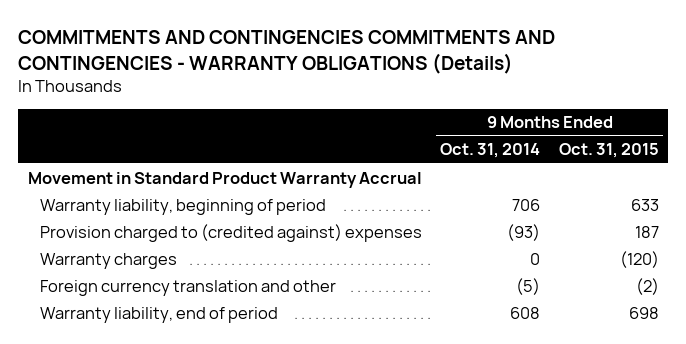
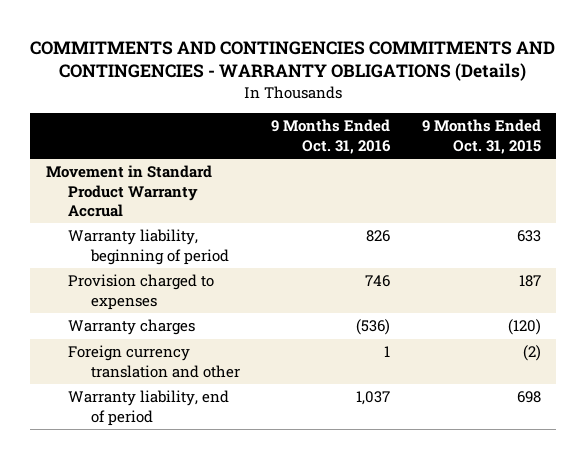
[440,143,541,159] Oct. 31, 2014 -> none
none -> [271,119,392,154] 9 Months Ended Oct. 31, 2016
[40,223,423,242] Provision charged to (credited against) expenses -> [68,274,215,310] Provision charged to expenses

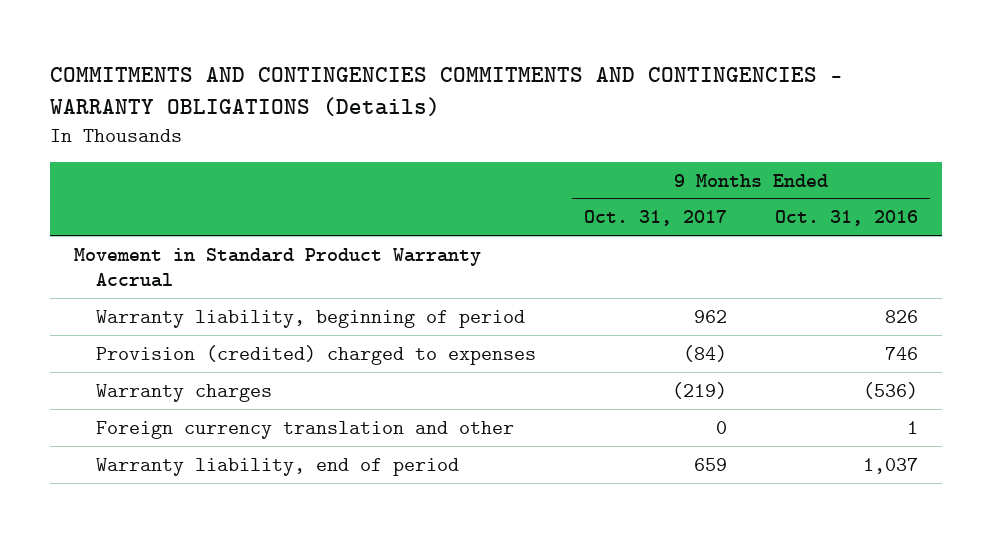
[421,119,541,154] 9 Months Ended Oct. 31, 2015 -> none
none -> [583,210,727,227] Oct. 31, 2017
[68,274,215,310] Provision charged to expenses -> [95,344,536,365] Provision (credited) charged to expenses

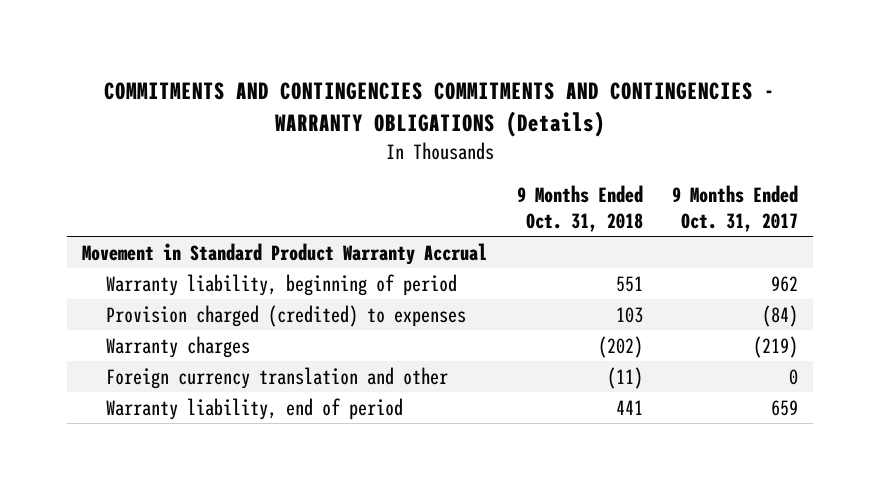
[774,210,918,227] Oct. 31, 2016 -> none
none -> [516,185,643,232] 9 Months Ended Oct. 31, 2018
[95,344,536,365] Provision (credited) charged to expenses -> [105,304,466,327] Provision charged (credited) to expenses

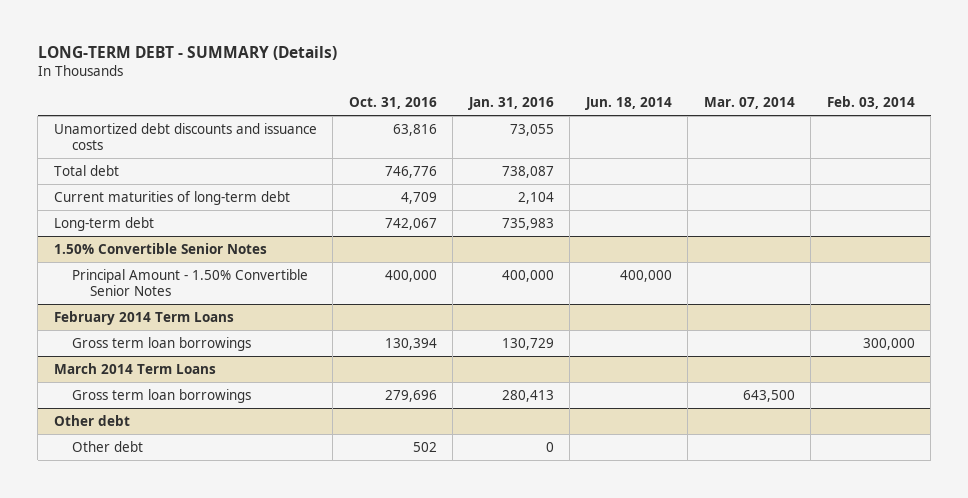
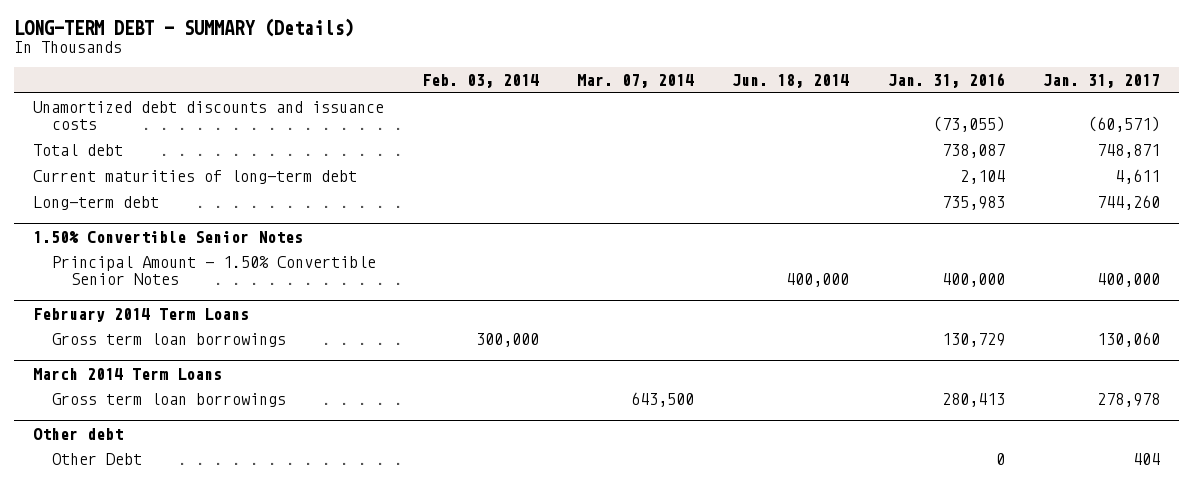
[348,97,437,110] Oct. 31, 2016 -> none
none -> [1042,74,1160,89] Jan. 31, 2017
[509,123,554,136] 73,055 -> [932,115,1005,132] (73,055)
[72,440,144,452] Other debt -> [52,453,143,466] Other Debt

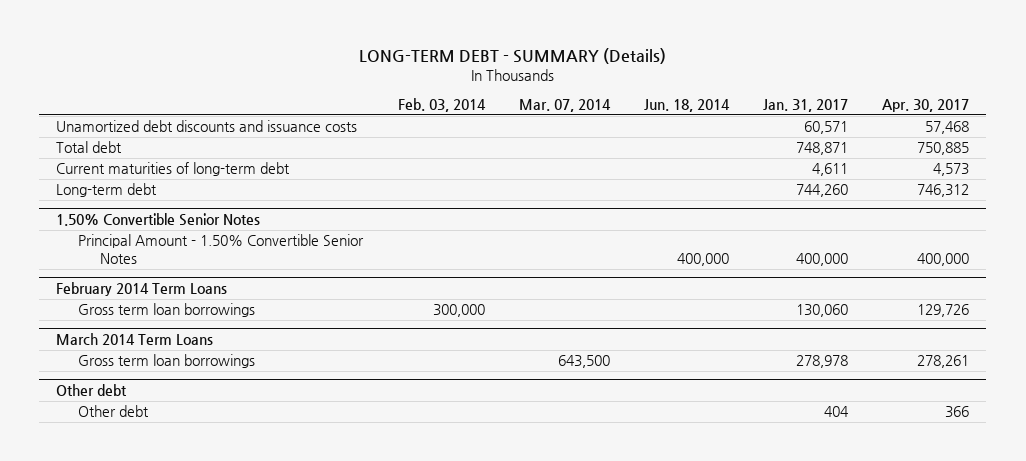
[887,73,1005,89] Jan. 31, 2016 -> none
none -> [882,99,970,113] Apr. 30, 2017
[1087,115,1160,132] (60,571) -> [804,121,849,135] 60,571
[52,453,143,466] Other Debt -> [78,405,150,418] Other debt

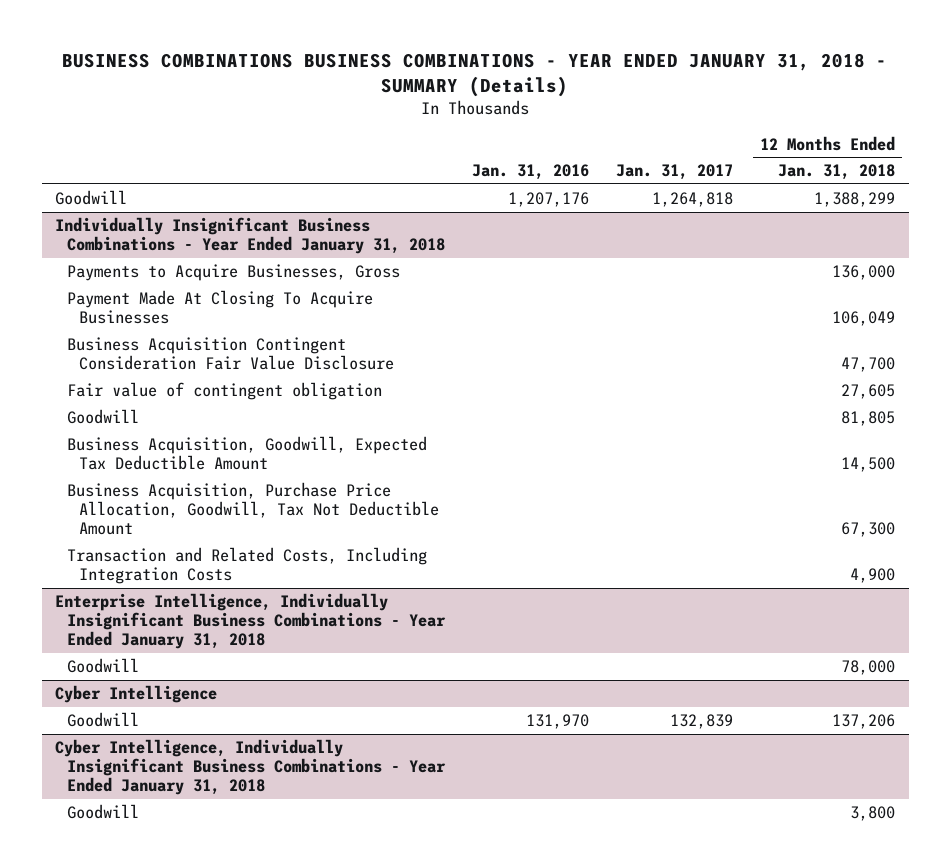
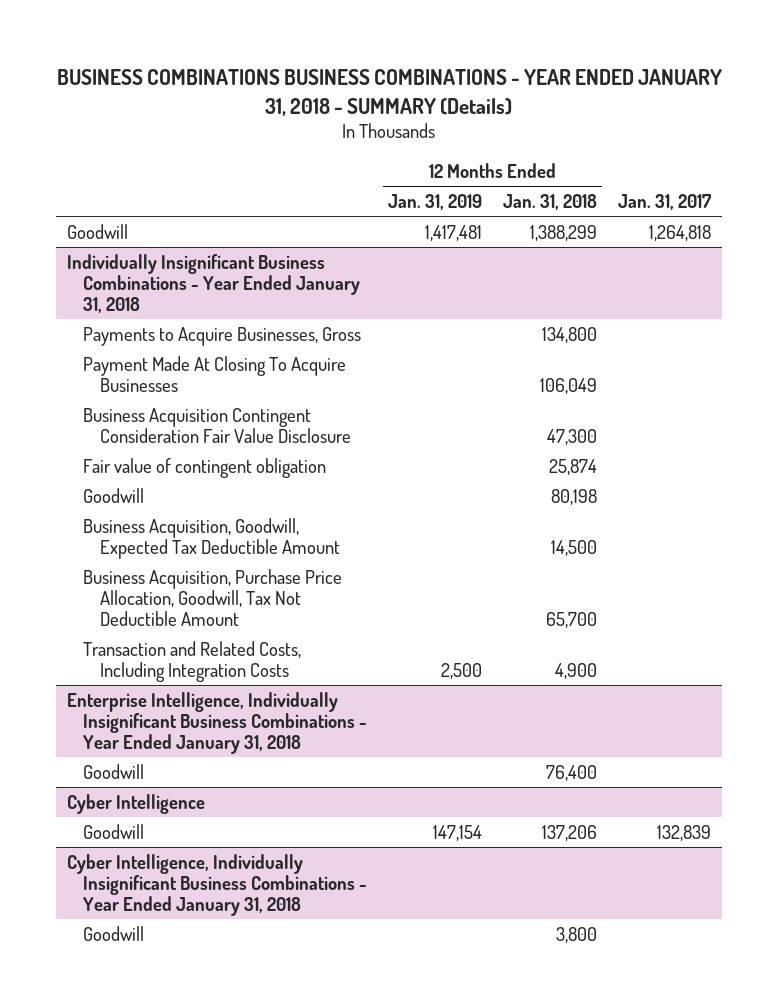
[472,164,590,181] Jan. 31, 2016 -> none
none -> [388,193,483,210] Jan. 31, 2019
[832,264,896,280] 136,000 -> [542,326,598,343] 134,800
[841,357,896,373] 47,700 -> [547,428,598,445] 47,300
[841,383,896,399] 27,605 -> [549,458,598,475] 25,874
[841,410,896,426] 81,805 -> [551,488,598,505] 80,198
[841,522,896,538] 67,300 -> [546,611,598,628] 65,700
[841,659,896,675] 78,000 -> [546,764,598,781] 76,400

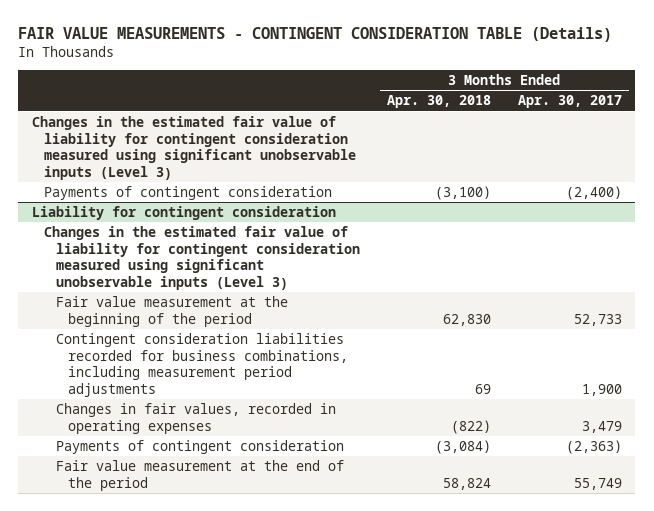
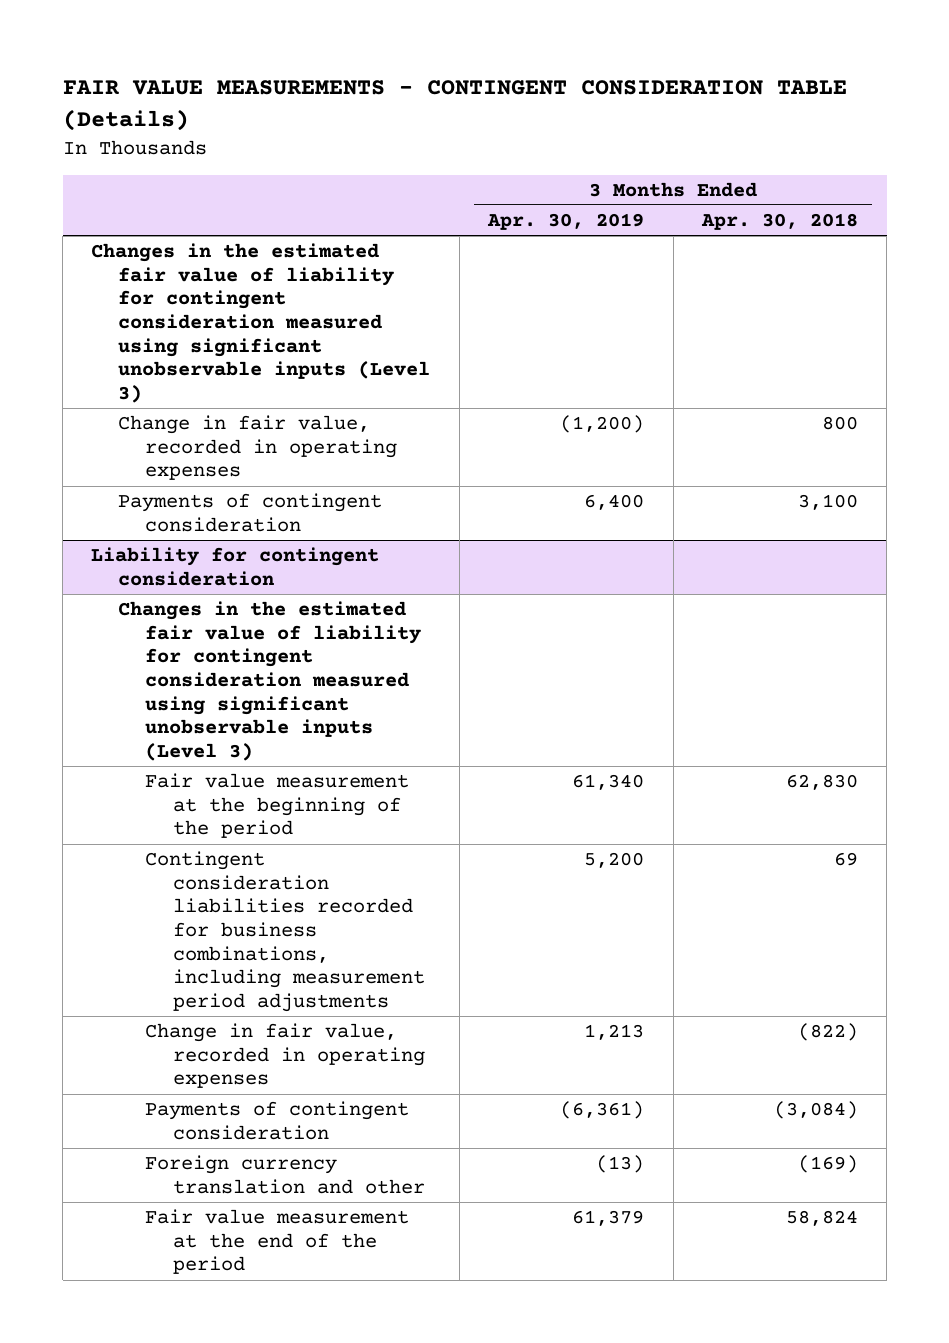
[517,95,622,109] Apr. 30, 2017 -> none
none -> [487,212,645,230] Apr. 30, 2019
none -> [118,415,398,481] Change in fair value, recorded in operating expenses
[435,185,492,200] (3,100) -> [797,494,858,511] 3,100
[56,402,337,434] Changes in fair values, recorded in operating expenses -> [145,1023,425,1089] Change in fair value, recorded in operating expenses
none -> [145,1155,425,1194] Foreign currency translation and other

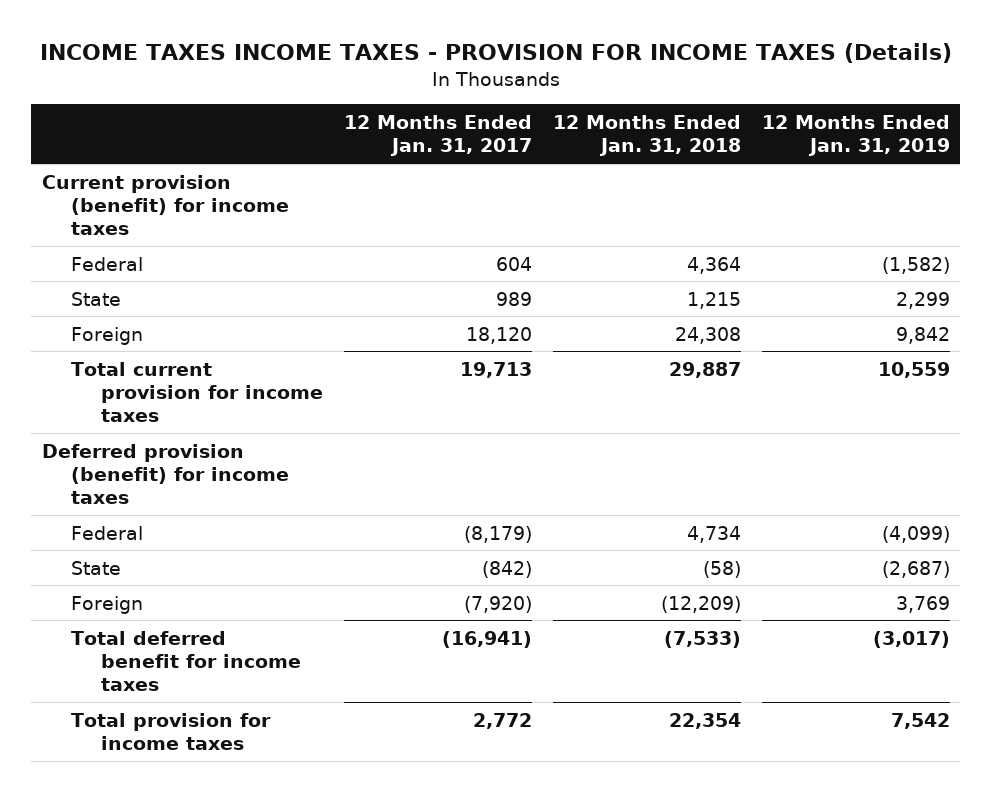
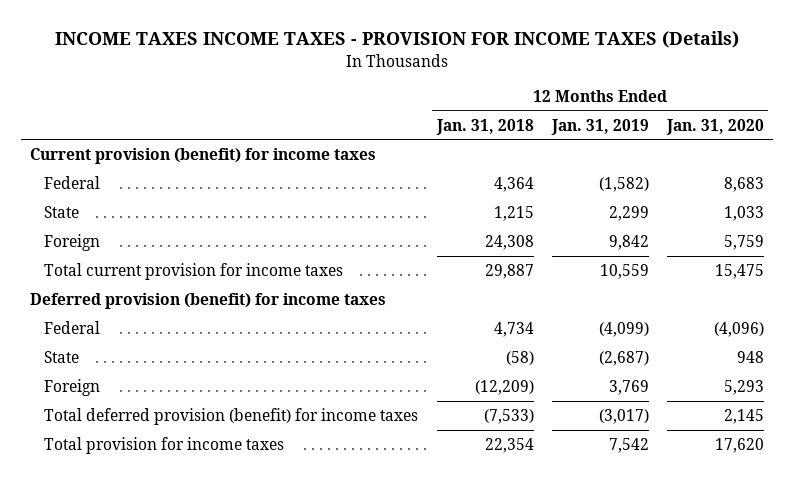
[343,114,532,157] 12 Months Ended Jan. 31, 2017 -> none
none -> [665,118,764,135] Jan. 31, 2020
[71,630,301,692] Total deferred benefit for income taxes -> [44,407,419,425] Total deferred provision (benefit) for income taxes

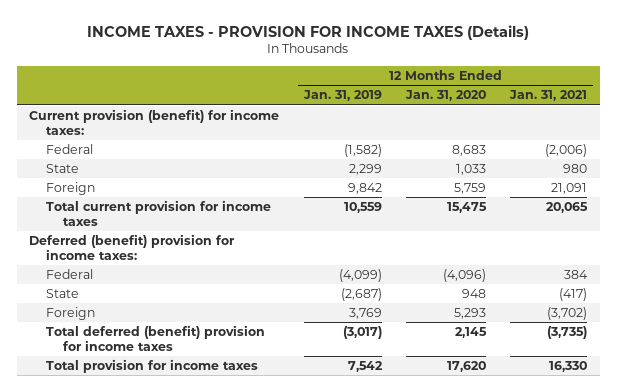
[55,31,740,49] INCOME TAXES INCOME TAXES - PROVISION FOR INCOME TAXES (Details) -> [87,24,530,40] INCOME TAXES - PROVISION FOR INCOME TAXES (Details)
[435,118,534,135] Jan. 31, 2018 -> none
none -> [509,90,588,102] Jan. 31, 2021
[30,147,377,164] Current provision (benefit) for income taxes -> [29,109,280,135] Current provision (benefit) for income taxes:
[30,292,387,309] Deferred provision (benefit) for income taxes -> [29,234,236,260] Deferred (benefit) provision for income taxes:
[44,407,419,425] Total deferred provision (benefit) for income taxes -> [46,325,266,351] Total deferred (benefit) provision for income taxes

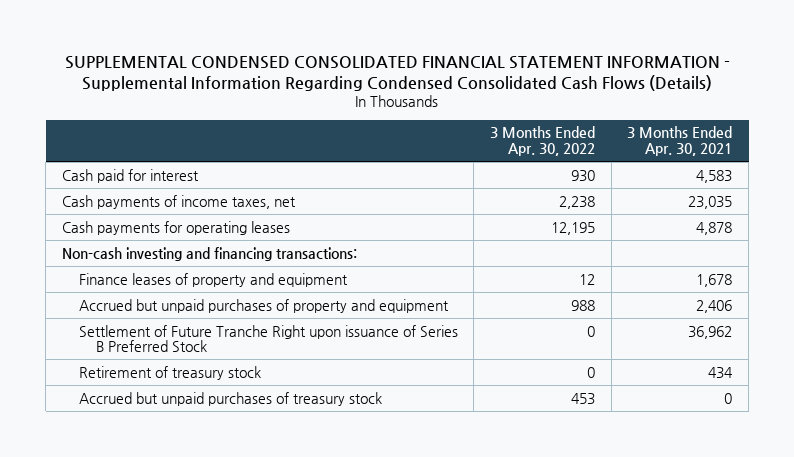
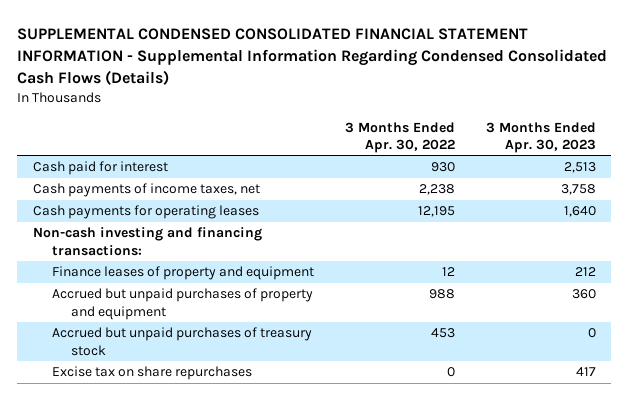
[627,126,733,157] 3 Months Ended Apr. 30, 2021 -> none
none -> [485,121,596,153] 3 Months Ended Apr. 30, 2023
[78,324,458,353] Settlement of Future Tranche Right upon issuance of Series B Preferred Stock -> none
[78,365,261,380] Retirement of treasury stock -> none
none -> [51,366,252,381] Excise tax on share repurchases

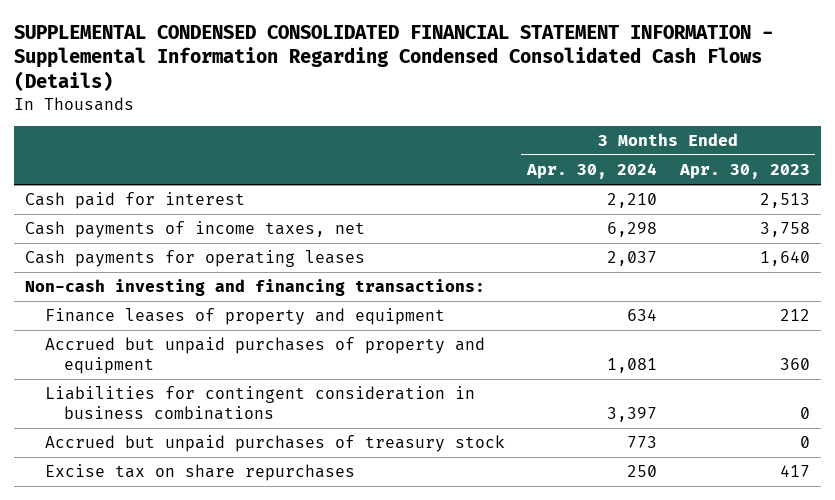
[344,121,455,153] 3 Months Ended Apr. 30, 2022 -> none
none -> [526,163,658,180] Apr. 30, 2024
none -> [44,386,475,420] Liabilities for contingent consideration in business combinations

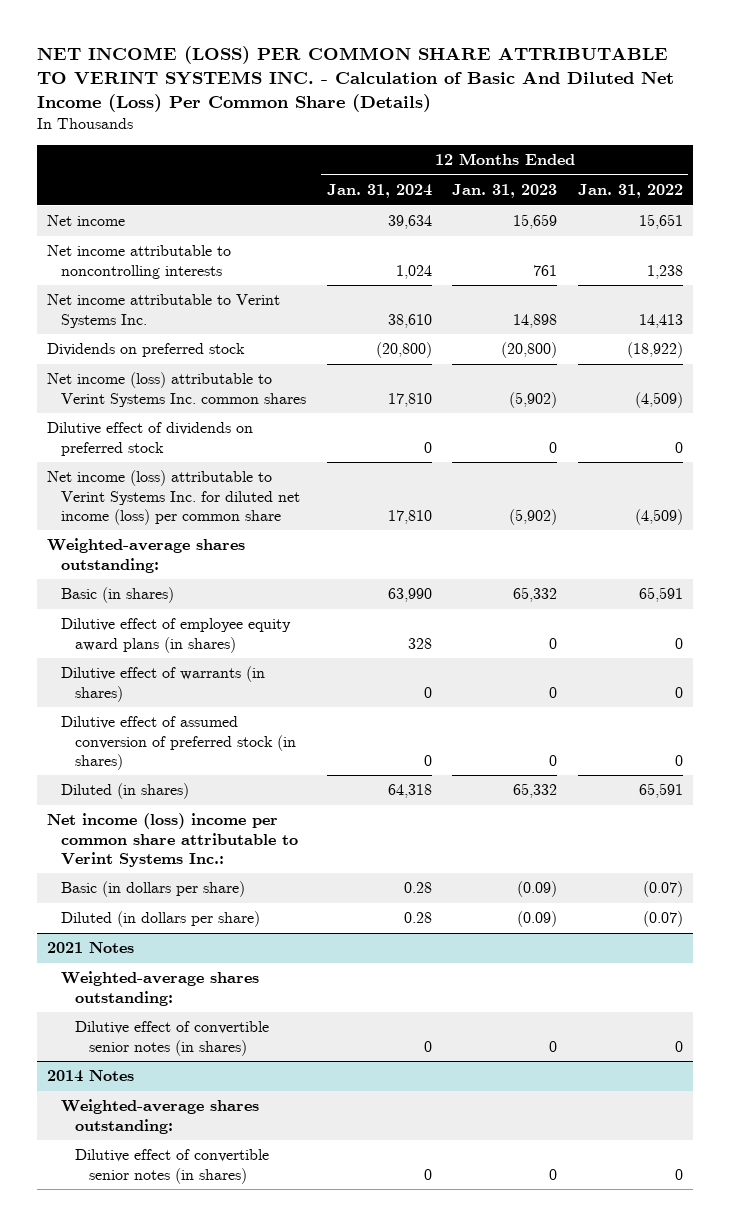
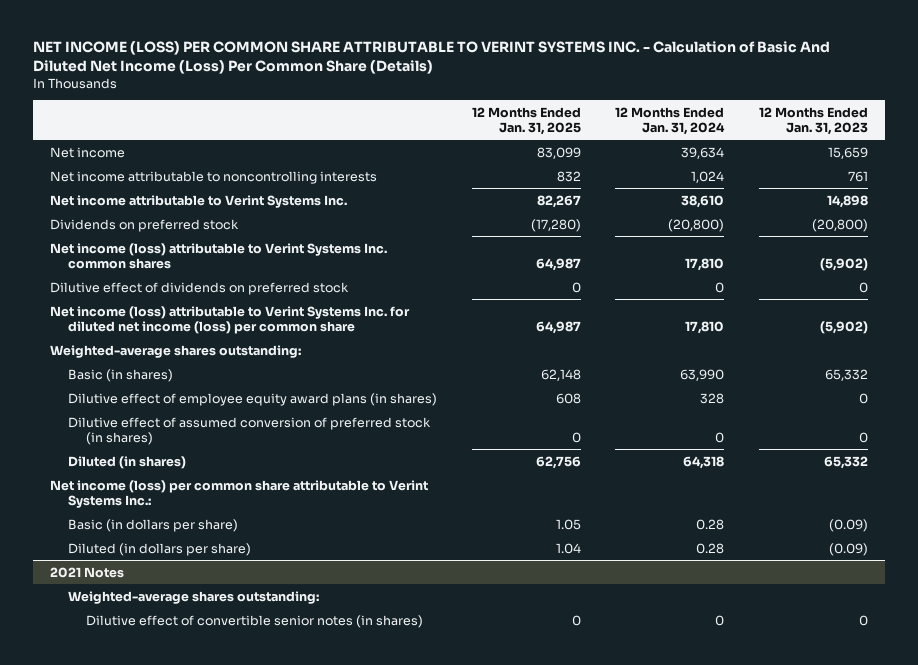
[577,184,683,199] Jan. 31, 2022 -> none
none -> [471,106,581,135] 12 Months Ended Jan. 31, 2025
[61,666,266,702] Dilutive effect of warrants (in shares) -> none
[46,813,299,867] Net income (loss) income per common share attributable to Verint Systems Inc.: -> [50,479,429,508] Net income (loss) per common share attributable to Verint Systems Inc.:
[46,1070,134,1083] 2014 Notes -> none
[61,1099,260,1134] Weighted-average shares outstanding: -> none
[75,1149,270,1184] Dilutive effect of convertible senior notes (in shares) -> none

